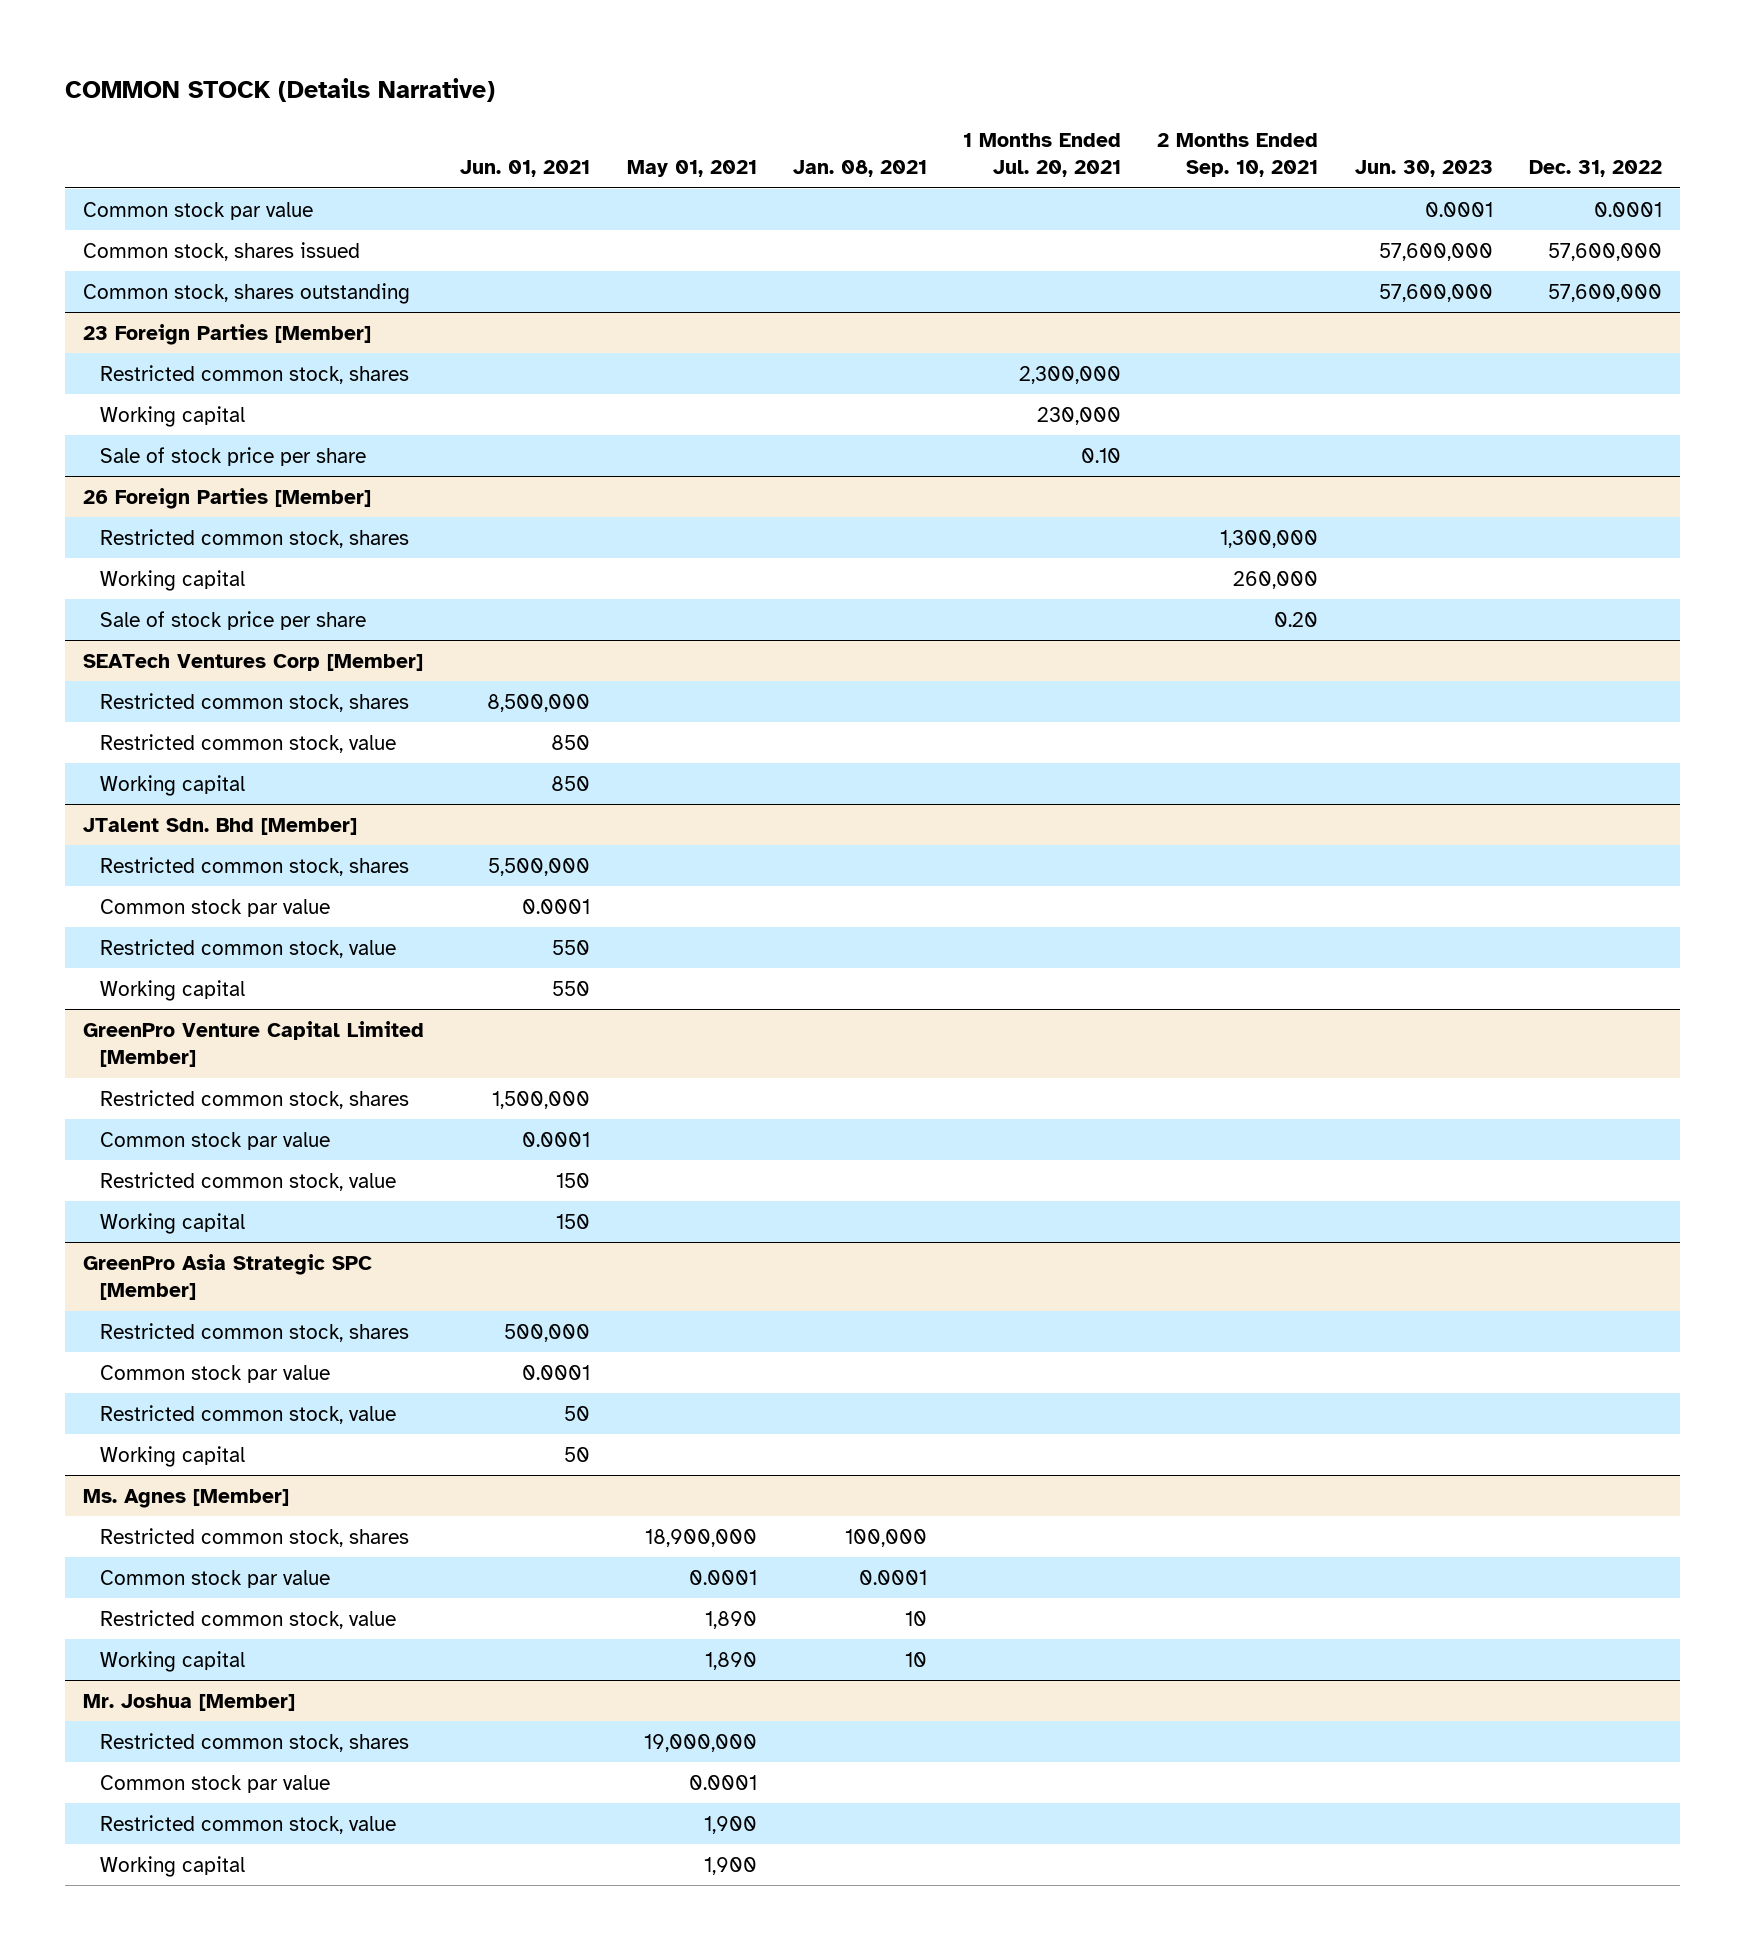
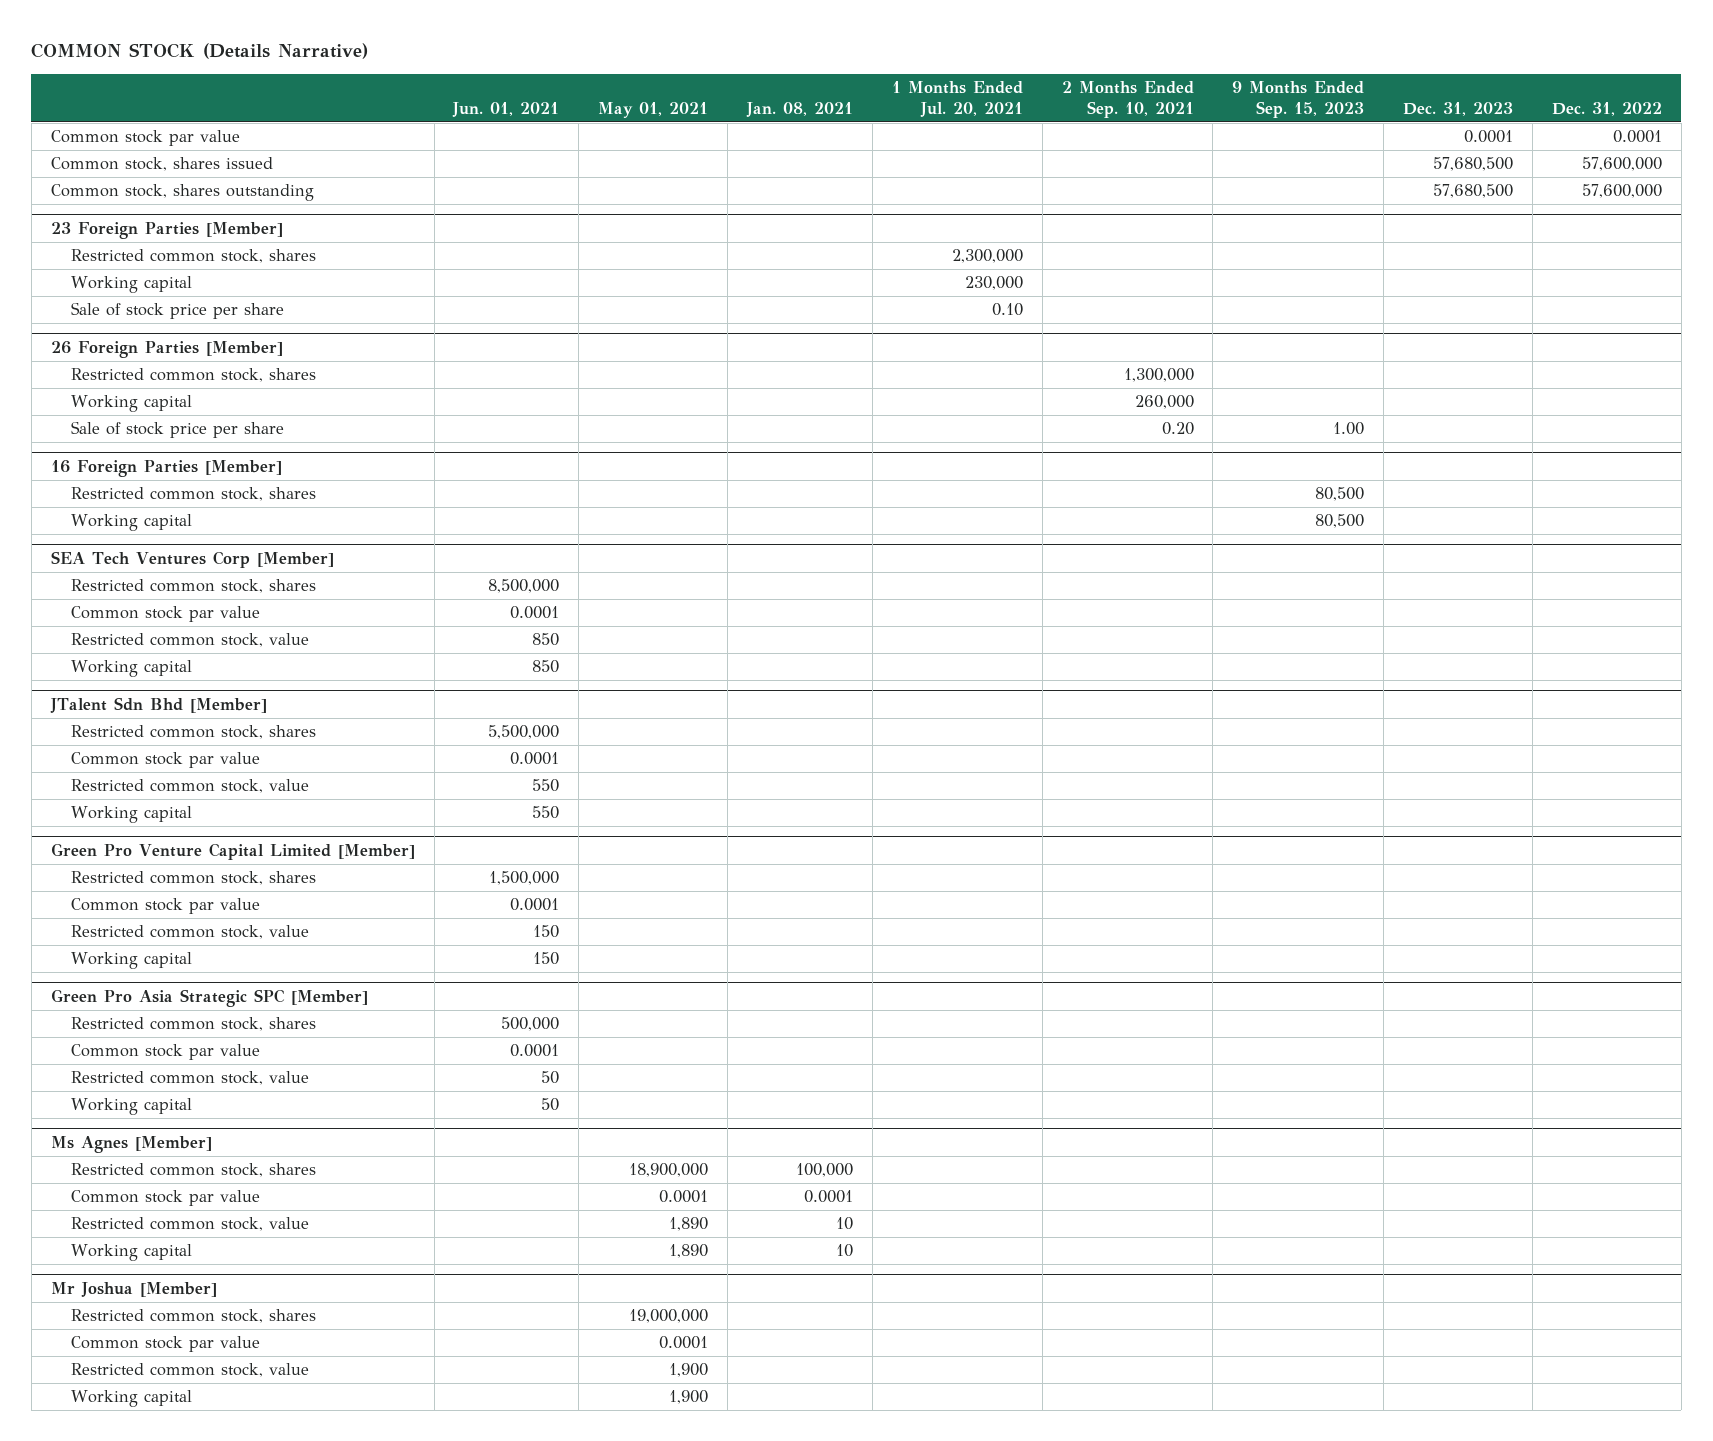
[1354,160,1493,178] Jun. 30, 2023 -> none
none -> [1232,81,1365,118] 9 Months Ended Sep. 15, 2023
none -> [1403,101,1514,116] Dec. 31, 2023
none -> [50,459,282,477] 16 Foreign Parties [Member]
none -> [70,487,316,502] Restricted common stock, shares
none -> [70,514,192,532] Working capital
[83,653,424,671] SEATech Ventures Corp [Member] -> [50,550,334,568] SEA Tech Ventures Corp [Member]
none -> [70,606,260,623] Common stock par value
[83,817,358,835] JTalent Sdn. Bhd [Member] -> [49,696,267,713] JTalent Sdn Bhd [Member]
[83,1020,425,1068] GreenPro Venture Capital Limited [Member] -> [50,842,415,860] Green Pro Venture Capital Limited [Member]
[83,1253,373,1301] GreenPro Asia Strategic SPC [Member] -> [50,988,368,1007] Green Pro Asia Strategic SPC [Member]
[83,1488,290,1508] Ms. Agnes [Member] -> [50,1135,212,1153] Ms Agnes [Member]
[83,1693,296,1711] Mr. Joshua [Member] -> [50,1281,217,1297] Mr Joshua [Member]

